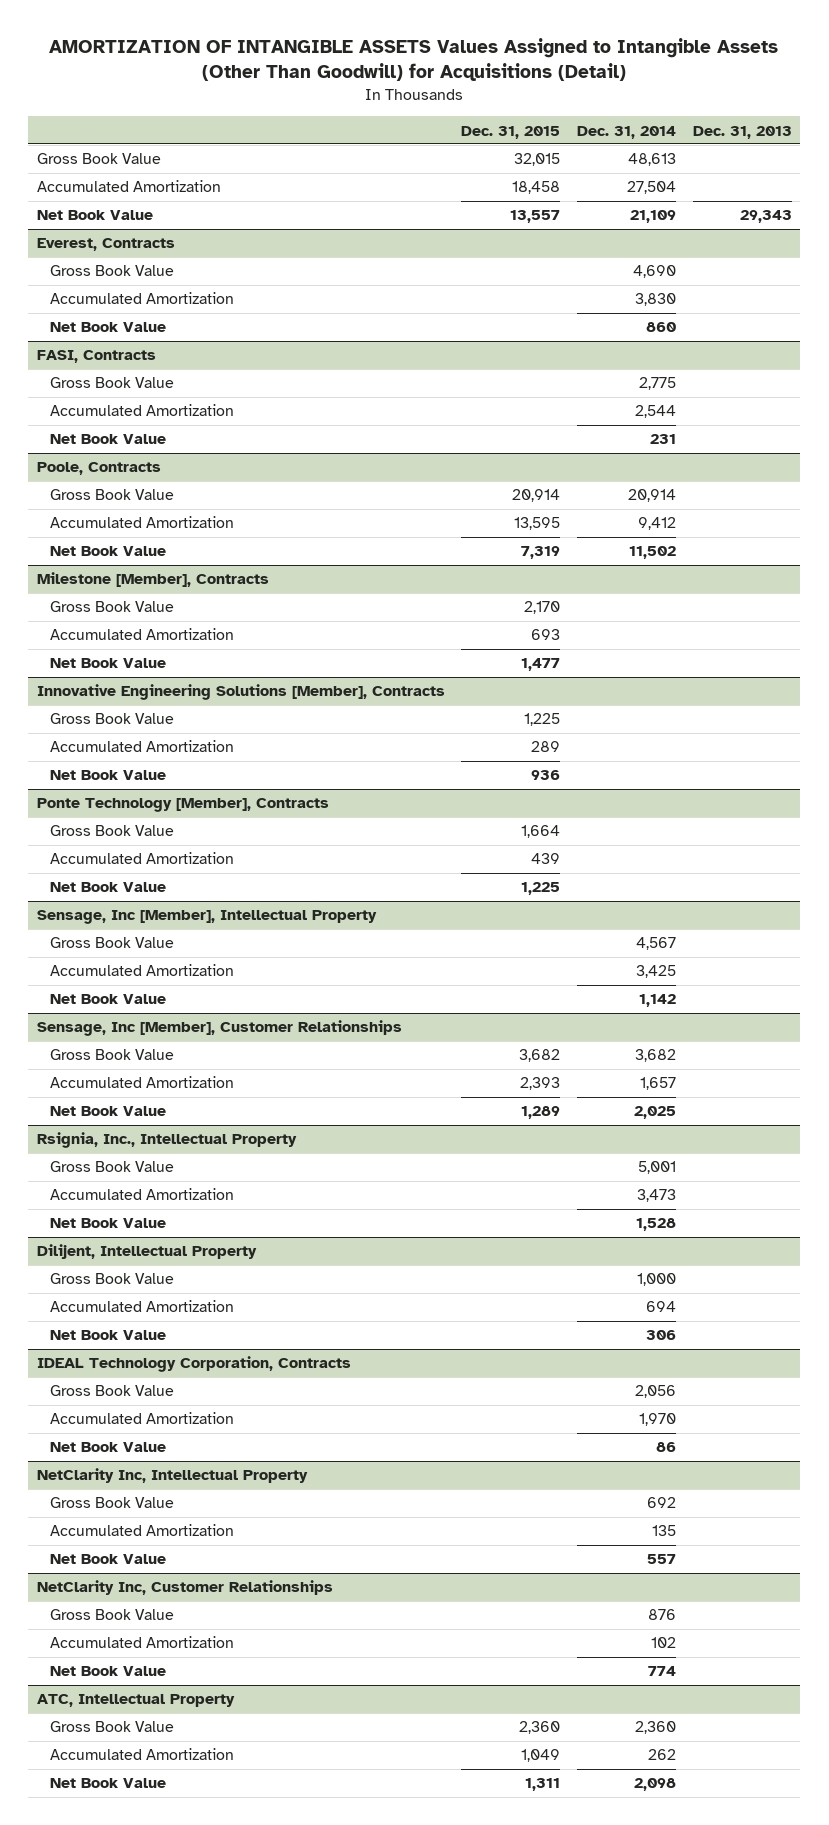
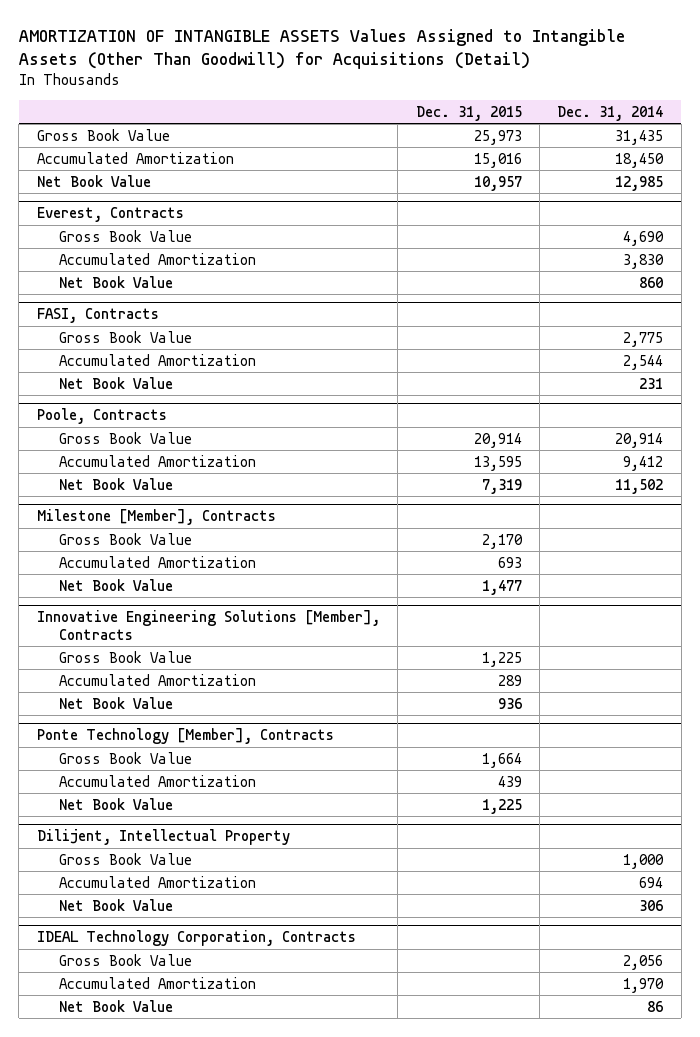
[692,125,792,139] Dec. 31, 2013 -> none
[514,153,561,167] 32,015 -> [473,129,522,145] 25,973
[628,153,677,167] 48,613 -> [615,129,664,145] 31,435
[512,181,561,195] 18,458 -> [473,152,522,168] 15,016
[627,181,677,195] 27,504 -> [615,152,665,168] 18,450
[510,210,561,224] 13,557 -> [473,175,522,191] 10,957
[630,210,677,224] 21,109 -> [615,175,664,191] 12,985
[36,910,377,925] Sensage, Inc [Member], Intellectual Property -> none
[49,937,174,949] Gross Book Value -> none
[49,964,234,977] Accumulated Amortization -> none
[49,994,166,1005] Net Book Value -> none
[36,1020,402,1037] Sensage, Inc [Member], Customer Relationships -> none
[49,1049,174,1061] Gross Book Value -> none
[49,1076,234,1089] Accumulated Amortization -> none
[49,1106,166,1117] Net Book Value -> none
[36,1132,297,1149] Rsignia, Inc., Intellectual Property -> none
[49,1161,174,1173] Gross Book Value -> none
[49,1188,234,1201] Accumulated Amortization -> none
[49,1218,166,1229] Net Book Value -> none
[36,1468,308,1484] NetClarity Inc, Intellectual Property -> none
[49,1497,174,1509] Gross Book Value -> none
[49,1524,234,1537] Accumulated Amortization -> none
[49,1554,166,1565] Net Book Value -> none
[36,1580,333,1596] NetClarity Inc, Customer Relationships -> none
[49,1609,174,1621] Gross Book Value -> none
[49,1636,234,1649] Accumulated Amortization -> none
[49,1666,166,1677] Net Book Value -> none
[36,1694,235,1708] ATC, Intellectual Property -> none
[49,1721,174,1733] Gross Book Value -> none
[49,1748,234,1761] Accumulated Amortization -> none
[49,1778,166,1789] Net Book Value -> none

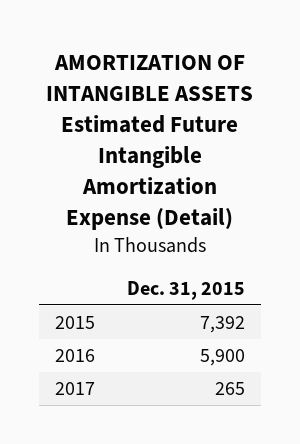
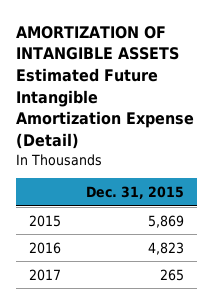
[199,316,245,334] 7,392 -> [148,214,185,228] 5,869
[199,349,245,367] 5,900 -> [148,241,185,255] 4,823

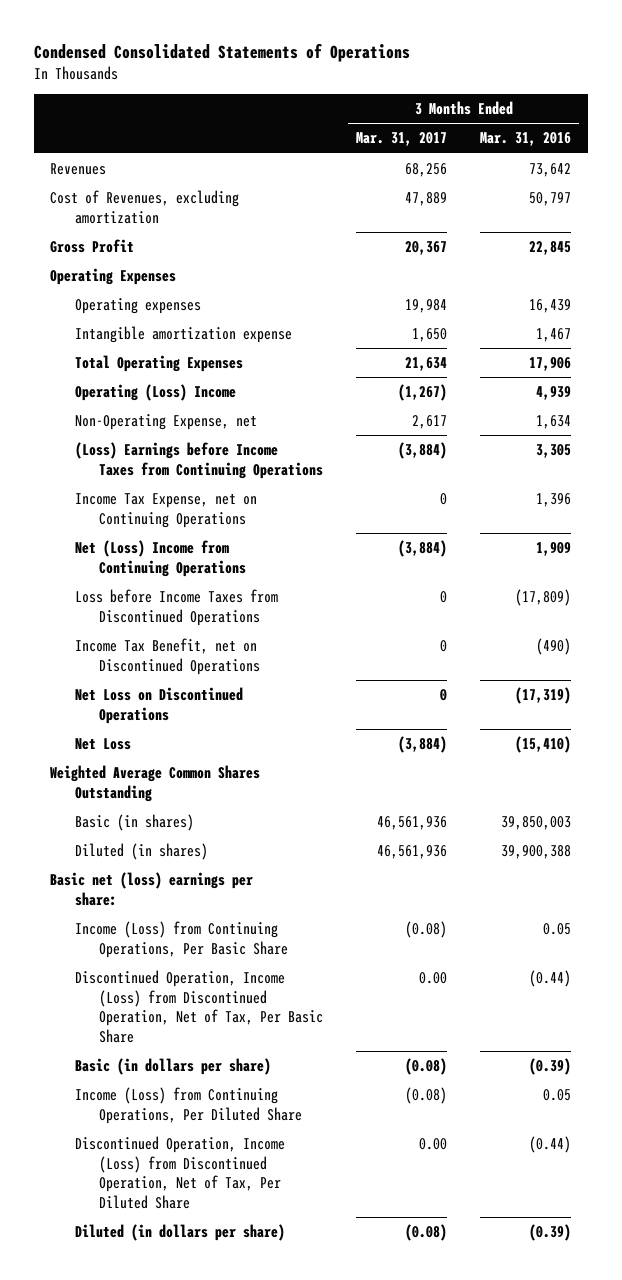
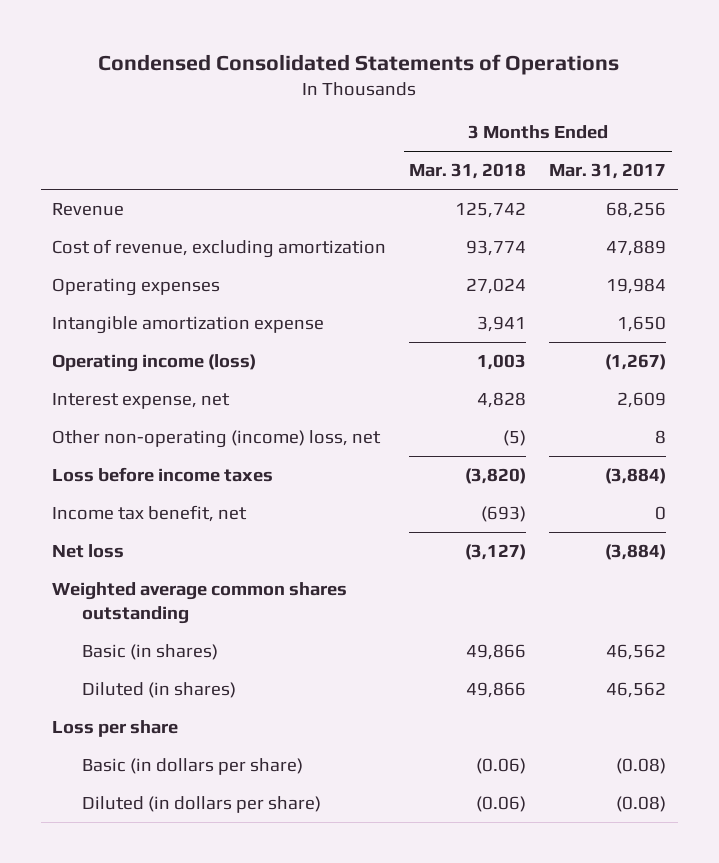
[480,132,572,147] Mar. 31, 2016 -> none
none -> [409,163,527,180] Mar. 31, 2018
[50,239,135,254] Gross Profit -> none
[50,268,177,286] Operating Expenses -> none
[50,163,107,176] Revenues -> [52,202,125,216] Revenue
[50,190,240,224] Cost of Revenues, excluding amortization -> [52,238,387,258] Cost of revenue, excluding amortization
[74,355,243,373] Total Operating Expenses -> none
[74,540,247,577] Net (Loss) Income from Continuing Operations -> none
[74,589,278,626] Loss before Income Taxes from Discontinued Operations -> none
[74,638,261,675] Income Tax Benefit, net on Discontinued Operations -> none
[74,687,243,724] Net Loss on Discontinued Operations -> none
[74,921,289,958] Income (Loss) from Continuing Operations, Per Basic Share -> none
[74,970,324,1043] Discontinued Operation, Income (Loss) from Discontinued Operation, Net of Tax, Per Basic Share -> none
[74,384,236,402] Operating (Loss) Income -> [52,353,257,372] Operating income (loss)
none -> [52,392,231,409] Interest expense, net
[74,414,257,431] Non-Operating Expense, net -> [52,429,382,448] Other non-operating (income) loss, net
[412,415,448,430] 2,617 -> [655,429,667,444] 8
[74,442,324,479] (Loss) Earnings before Income Taxes from Continuing Operations -> [52,466,274,482] Loss before income taxes
[74,493,257,528] Income Tax Expense, net on Continuing Operations -> [52,504,248,522] Income tax benefit, net
[74,738,131,751] Net Loss -> [52,543,125,558] Net loss
[50,765,261,802] Weighted Average Common Shares Outstanding -> [52,581,348,624] Weighted average common shares outstanding
[377,816,448,831] 46,561,936 -> [606,643,667,660] 46,562
[377,845,448,860] 46,561,936 -> [606,681,667,698] 46,562
[50,872,254,906] Basic net (loss) earnings per share: -> [52,719,179,737] Loss per share
[74,1087,303,1124] Income (Loss) from Continuing Operations, Per Diluted Share -> none
[74,1136,285,1209] Discontinued Operation, Income (Loss) from Discontinued Operation, Net of Tax, Per Diluted Share -> none

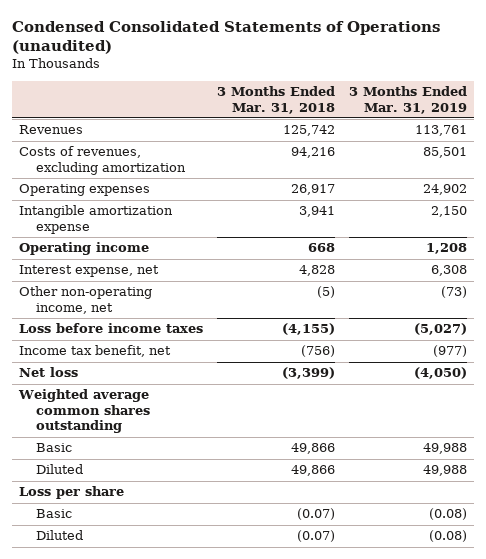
[98,53,620,75] Condensed Consolidated Statements of Operations -> [12,20,441,55] Condensed Consolidated Statements of Operations (unaudited)
[549,163,667,180] Mar. 31, 2017 -> none
none -> [348,86,467,114] 3 Months Ended Mar. 31, 2019
[52,202,125,216] Revenue -> [19,125,84,135] Revenues
[52,238,387,258] Cost of revenue, excluding amortization -> [19,146,186,175] Costs of revenues, excluding amortization
[466,239,527,256] 93,774 -> [291,147,336,159] 94,216
[466,277,527,294] 27,024 -> [291,184,336,196] 26,917
[52,353,257,372] Operating income (loss) -> [19,242,150,256] Operating income
[477,353,527,370] 1,003 -> [308,243,336,253] 668
[52,429,382,448] Other non-operating (income) loss, net -> [19,286,153,314] Other non-operating income, net
[465,467,527,484] (3,820) -> [282,323,336,336] (4,155)
[481,505,527,522] (693) -> [301,345,336,358] (756)
[465,543,527,560] (3,127) -> [282,367,336,380] (3,399)
[81,643,218,660] Basic (in shares) -> [35,443,72,453] Basic
[81,681,236,698] Diluted (in shares) -> [35,464,83,475] Diluted
[81,757,303,775] Basic (in dollars per share) -> [35,509,72,519] Basic
[476,757,527,774] (0.06) -> [297,508,336,521] (0.07)
[81,795,321,813] Diluted (in dollars per share) -> [35,530,83,541] Diluted
[476,795,527,812] (0.06) -> [297,530,336,543] (0.07)

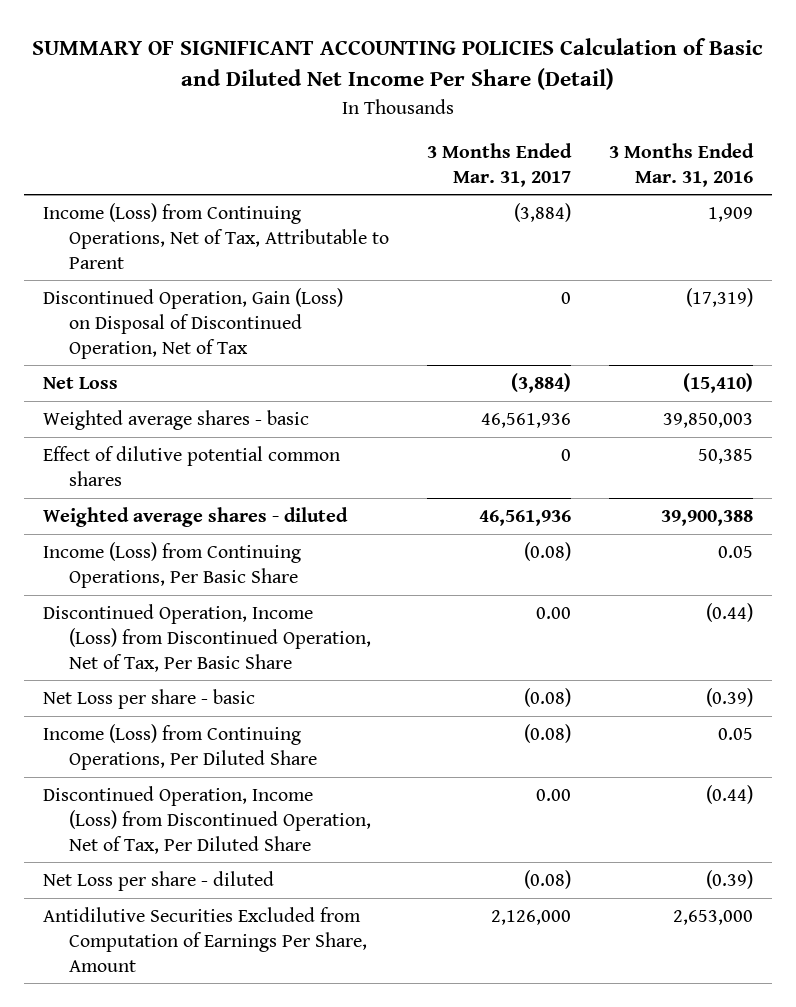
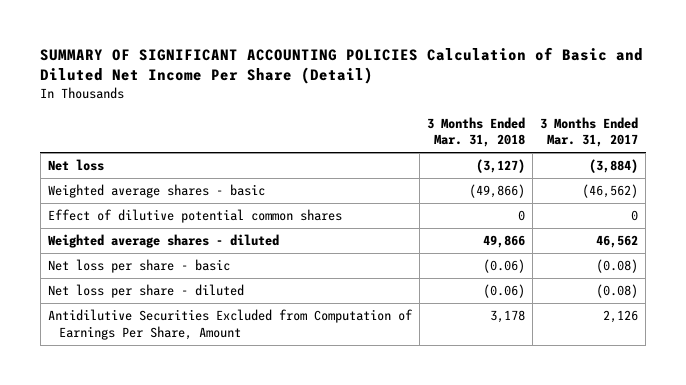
[609,143,755,187] 3 Months Ended Mar. 31, 2016 -> none
none -> [427,116,526,148] 3 Months Ended Mar. 31, 2018
[42,203,390,269] Income (Loss) from Continuing Operations, Net of Tax, Attributable to Parent -> none
[42,288,343,359] Discontinued Operation, Gain (Loss) on Disposal of Discontinued Operation, Net of Tax -> none
[42,377,118,390] Net Loss -> [48,159,105,172] Net loss
[481,413,572,429] 46,561,936 -> [582,184,639,199] (46,562)
[42,542,301,588] Income (Loss) from Continuing Operations, Per Basic Share -> none
[42,604,372,672] Discontinued Operation, Income (Loss) from Discontinued Operation, Net of Tax, Per Basic Share -> none
[42,724,318,770] Income (Loss) from Continuing Operations, Per Diluted Share -> none
[42,786,372,854] Discontinued Operation, Income (Loss) from Discontinued Operation, Net of Tax, Per Diluted Share -> none
[479,510,572,527] 46,561,936 -> [596,235,639,249] 46,562
[42,689,255,710] Net Loss per share - basic -> [48,259,231,274] Net loss per share - basic
[42,871,274,892] Net Loss per share - diluted -> [48,284,245,299] Net loss per share - diluted
[491,910,572,926] 2,126,000 -> [603,310,639,324] 2,126

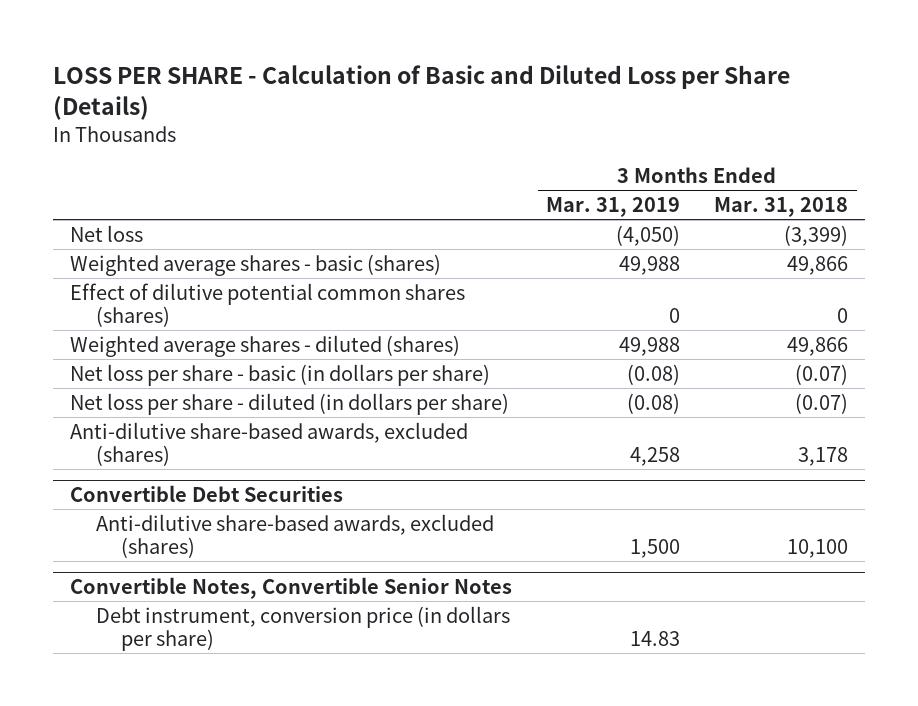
[40,47,644,85] SUMMARY OF SIGNIFICANT ACCOUNTING POLICIES Calculation of Basic and Diluted Net Income Per Share (Detail) -> [53,65,791,121] LOSS PER SHARE - Calculation of Basic and Diluted Loss per Share (Details)
[540,116,639,148] 3 Months Ended Mar. 31, 2017 -> none
none -> [546,197,681,218] Mar. 31, 2019
[476,159,526,174] (3,127) -> [784,224,849,246] (3,399)
[48,184,266,199] Weighted average shares - basic -> [70,253,442,276] Weighted average shares - basic (shares)
[469,184,526,199] (49,866) -> [787,255,849,275] 49,866
[48,209,343,224] Effect of dilutive potential common shares -> [70,282,466,327] Effect of dilutive potential common shares (shares)
[48,234,280,249] Weighted average shares - diluted -> [70,334,461,357] Weighted average shares - diluted (shares)
[48,259,231,274] Net loss per share - basic -> [70,363,491,386] Net loss per share - basic (in dollars per share)
[483,259,526,274] (0.06) -> [795,363,849,385] (0.07)
[48,284,245,299] Net loss per share - diluted -> [70,392,510,415] Net loss per share - diluted (in dollars per share)
[483,284,526,299] (0.06) -> [795,392,849,414] (0.07)
[48,309,414,340] Antidilutive Securities Excluded from Computation of Earnings Per Share, Amount -> [70,421,469,466] Anti-dilutive share-based awards, excluded (shares)
none -> [70,485,344,503] Convertible Debt Securities
none -> [95,513,494,558] Anti-dilutive share-based awards, excluded (shares)
none -> [70,577,513,600] Convertible Notes, Convertible Senior Notes
none -> [95,605,510,651] Debt instrument, conversion price (in dollars per share)

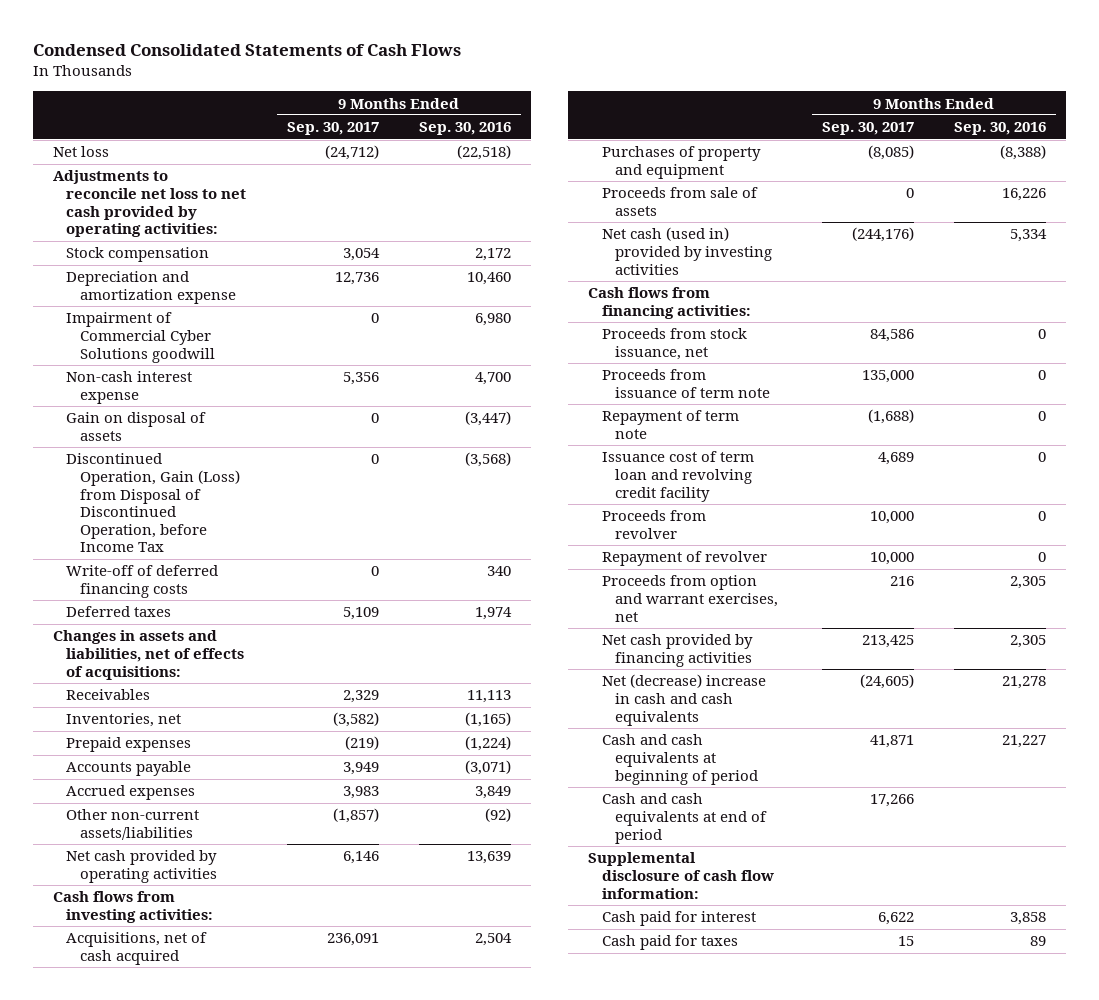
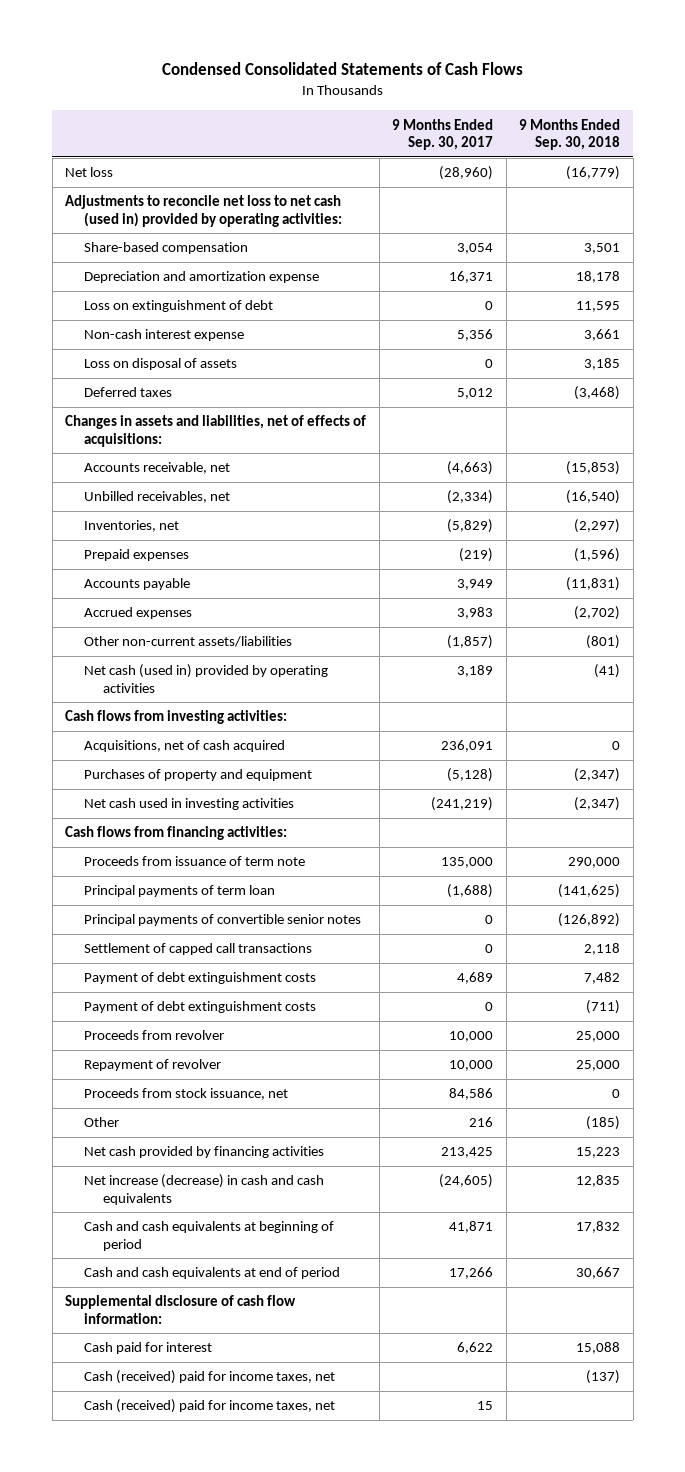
[418,122,511,136] Sep. 30, 2016 -> none
none -> [519,118,621,151] 9 Months Ended Sep. 30, 2018
[66,312,215,363] Impairment of Commercial Cyber Solutions goodwill -> none
[324,145,379,161] (24,712) -> [439,166,494,181] (28,960)
[52,170,247,238] Adjustments to reconcile net loss to net cash provided by operating activities: -> [65,195,343,227] Adjustments to reconcile net loss to net cash (used in) provided by operating activities:
[66,247,210,263] Stock compensation -> [84,242,249,255] Share-based compensation
[334,272,379,286] 12,736 -> [449,271,494,284] 16,371
none -> [84,300,274,313] Loss on extinguishment of debt
[66,453,240,553] Discontinued Operation, Gain (Loss) from Disposal of Discontinued Operation, before Income Tax -> none
[66,565,219,598] Write-off of deferred financing costs -> none
[66,412,207,441] Gain on disposal of assets -> [84,358,238,371] Loss on disposal of assets
[342,607,379,621] 5,109 -> [457,388,494,400] 5,012
[66,689,151,701] Receivables -> none
none -> [84,462,231,475] Accounts receivable, net
none -> [84,491,231,504] Unbilled receivables, net
[332,712,379,728] (3,582) -> [447,519,494,534] (5,829)
[66,850,218,883] Net cash provided by operating activities -> [84,664,329,693] Net cash (used in) provided by operating activities
[342,851,379,865] 6,146 -> [457,665,494,678] 3,189
[601,187,758,216] Proceeds from sale of assets -> none
[868,145,915,161] (8,085) -> [447,768,494,783] (5,128)
[601,227,773,275] Net cash (used in) provided by investing activities -> [84,798,295,811] Net cash used in investing activities
[852,227,915,243] (244,176) -> [431,797,494,812] (241,219)
[601,410,739,439] Repayment of term note -> [84,885,276,898] Principal payments of term loan
none -> [84,914,362,927] Principal payments of convertible senior notes
none -> [84,943,313,956] Settlement of capped call transactions
[601,451,754,502] Issuance cost of term loan and revolving credit facility -> [84,972,317,985] Payment of debt extinguishment costs
none -> [84,1001,317,1014] Payment of debt extinguishment costs
[601,328,747,360] Proceeds from stock issuance, net -> [84,1088,289,1101] Proceeds from stock issuance, net
[601,575,779,622] Proceeds from option and warrant exercises, net -> [84,1117,120,1128] Other
[601,674,766,726] Net (decrease) increase in cash and cash equivalents -> [84,1174,325,1205] Net increase (decrease) in cash and cash equivalents
none -> [84,1370,336,1385] Cash (received) paid for income taxes, net
[601,935,738,951] Cash paid for taxes -> [84,1399,336,1414] Cash (received) paid for income taxes, net

